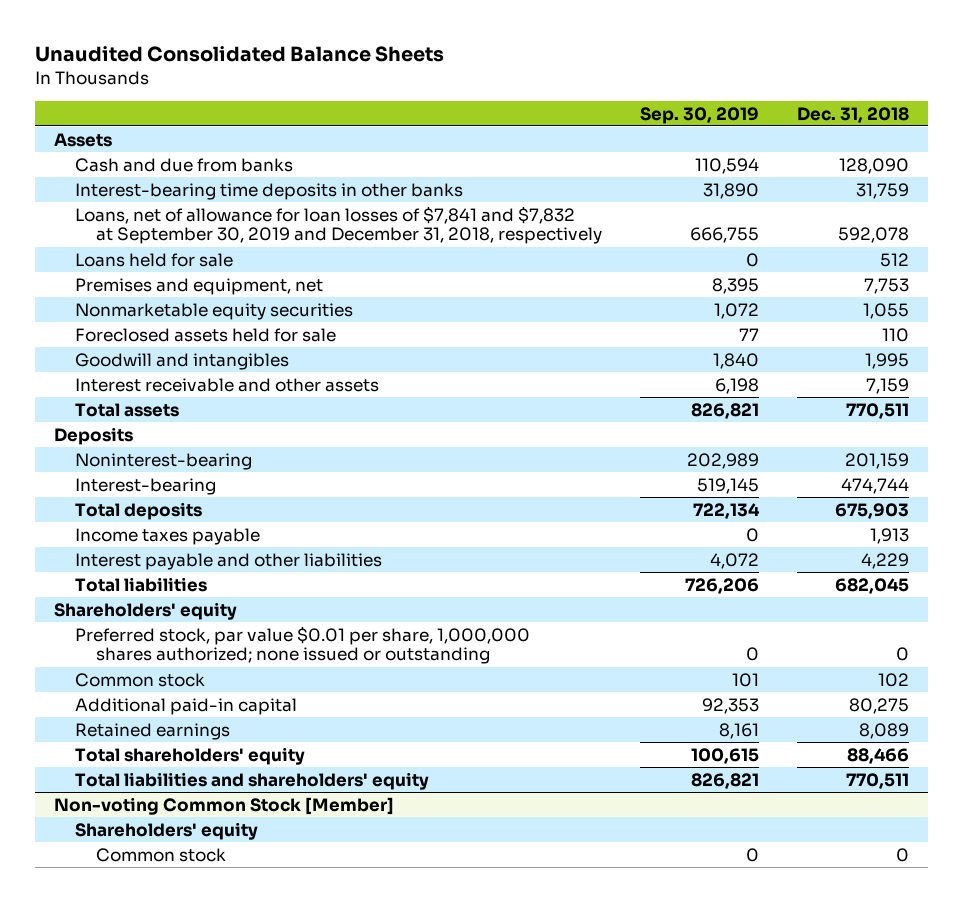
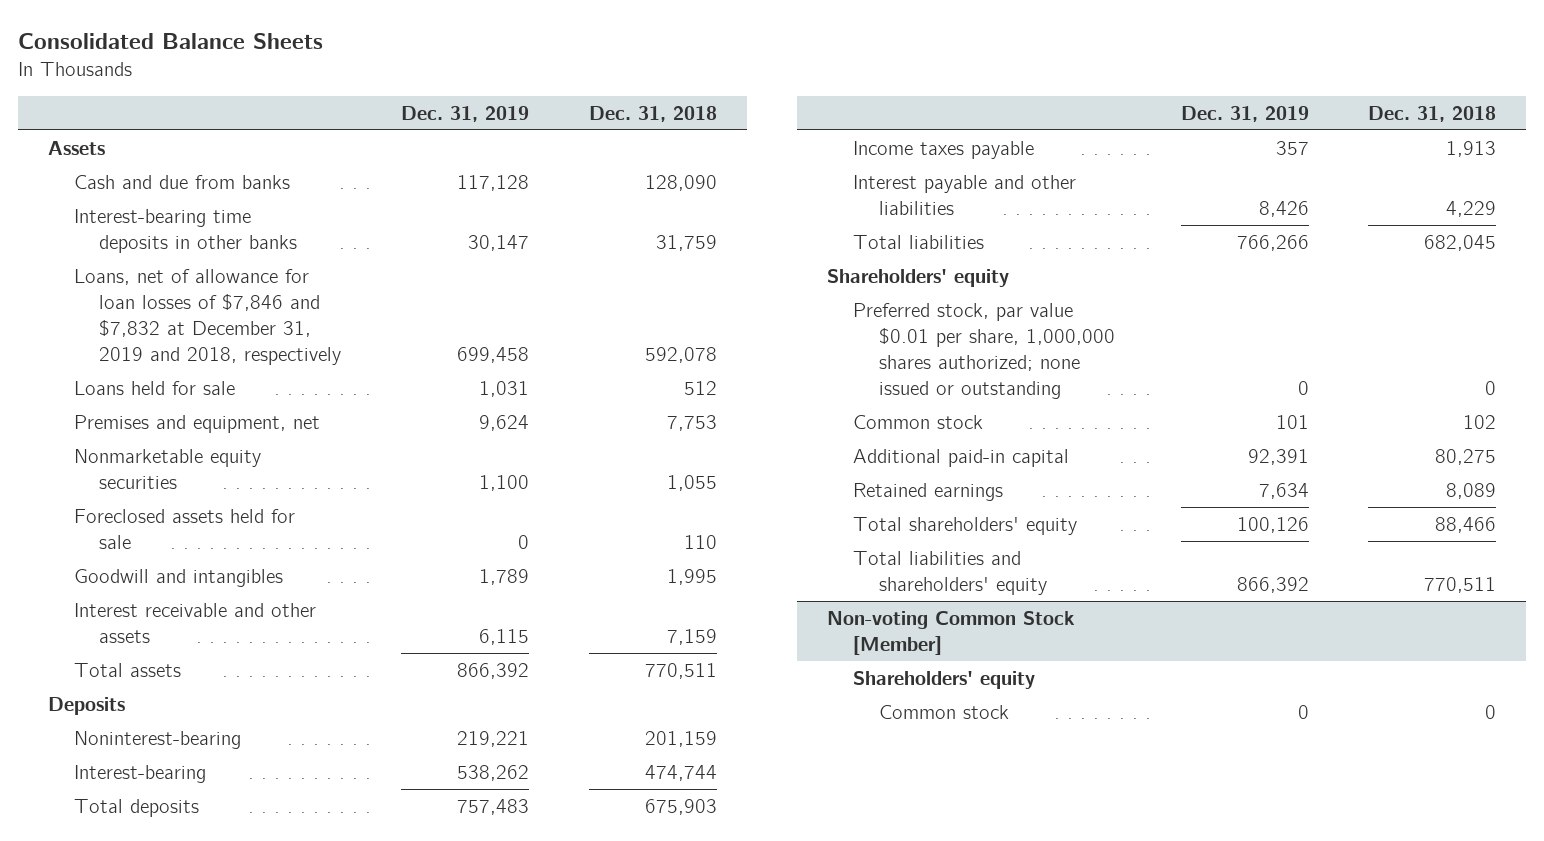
[34,46,444,63] Unaudited Consolidated Balance Sheets -> [17,32,323,49] Consolidated Balance Sheets
[640,106,760,124] Sep. 30, 2019 -> none
none -> [401,105,530,122] Dec. 31, 2019
[75,205,603,245] Loans, net of allowance for loan losses of $7,841 and $7,832 at September 30, 2019 and December 31, 2018, respectively -> [73,268,342,365] Loans, net of allowance for loan losses of $7,846 and $7,832 at December 31, 2019 and 2018, respectively

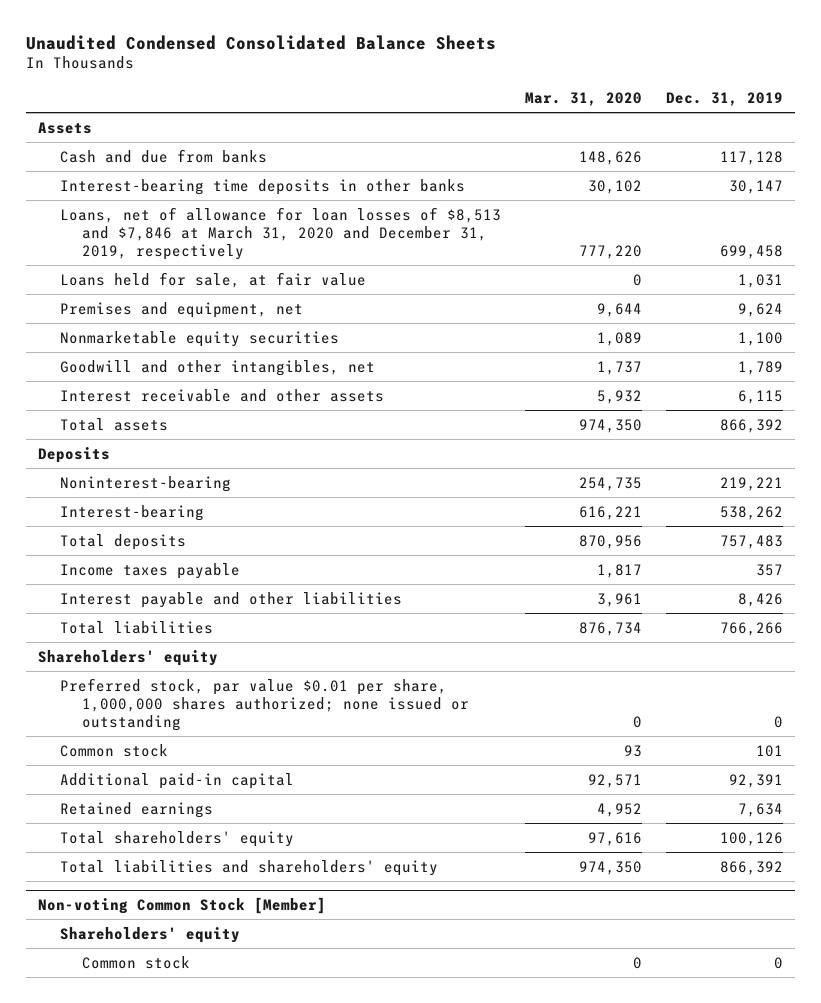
[17,32,323,49] Consolidated Balance Sheets -> [25,34,496,50] Unaudited Condensed Consolidated Balance Sheets
[589,105,718,122] Dec. 31, 2018 -> none
none -> [524,91,642,106] Mar. 31, 2020
[73,268,342,365] Loans, net of allowance for loan losses of $7,846 and $7,832 at December 31, 2019 and 2018, respectively -> [59,206,501,260] Loans, net of allowance for loan losses of $8,513 and $7,846 at March 31, 2020 and December 31, 2019, respectively
[73,380,235,395] Loans held for sale -> [59,271,366,288] Loans held for sale, at fair value
[73,508,295,549] Foreclosed assets held for sale -> none
[73,568,283,587] Goodwill and intangibles -> [59,359,375,376] Goodwill and other intangibles, net

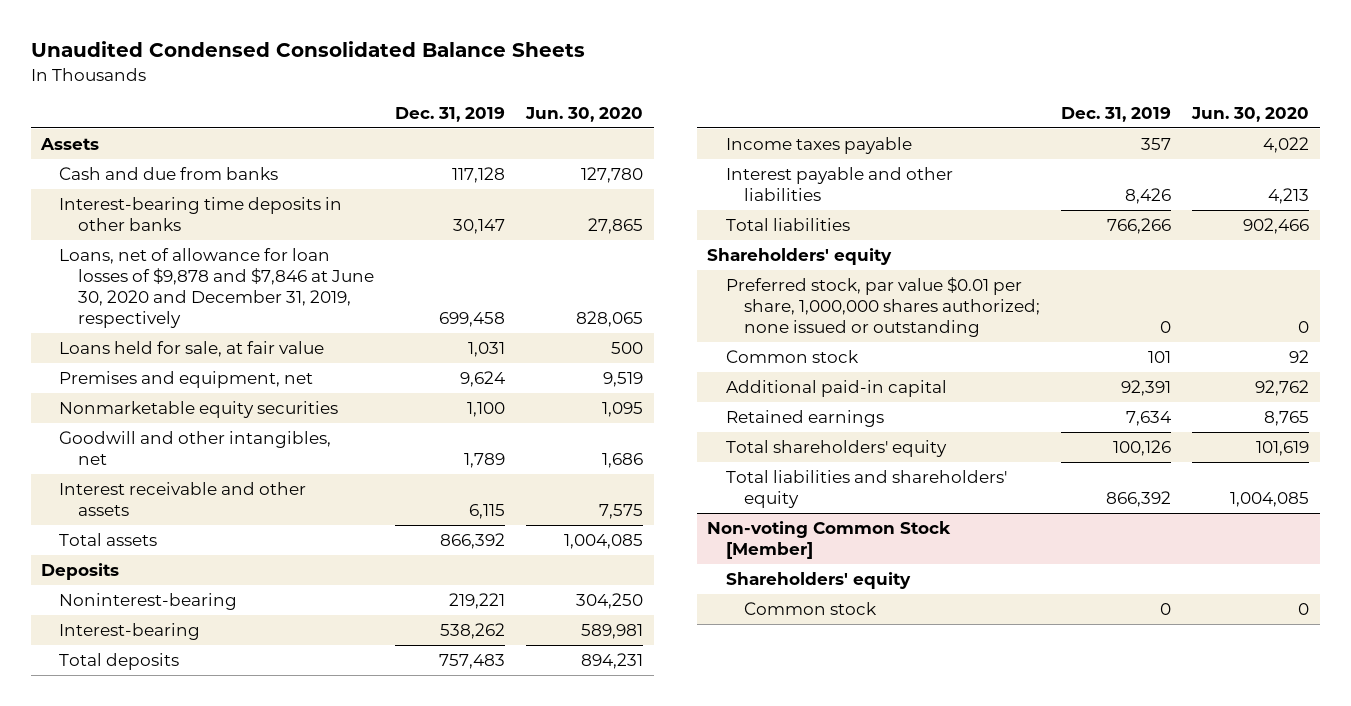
[524,91,642,106] Mar. 31, 2020 -> none
none -> [525,106,644,122] Jun. 30, 2020
[59,206,501,260] Loans, net of allowance for loan losses of $8,513 and $7,846 at March 31, 2020 and December 31, 2019, respectively -> [59,247,374,328] Loans, net of allowance for loan losses of $9,878 and $7,846 at June 30, 2020 and December 31, 2019, respectively

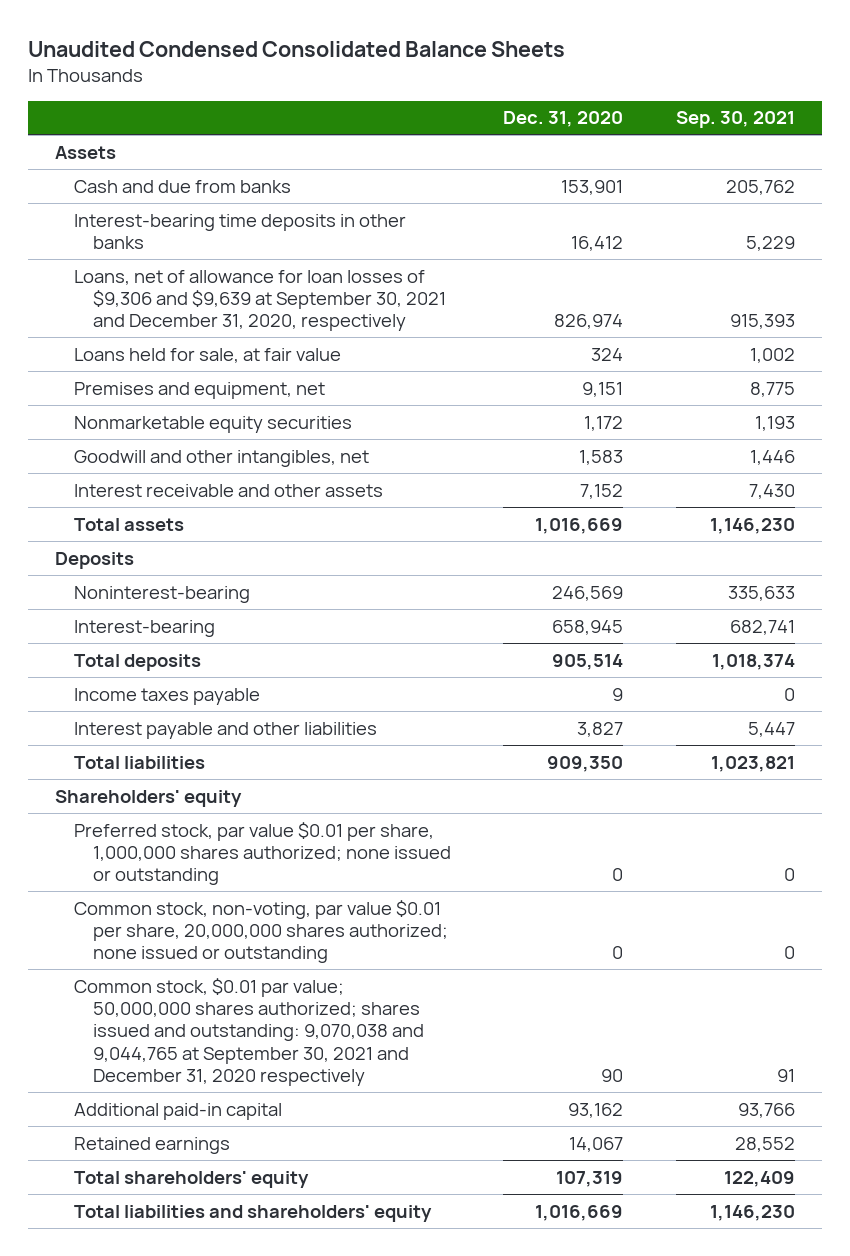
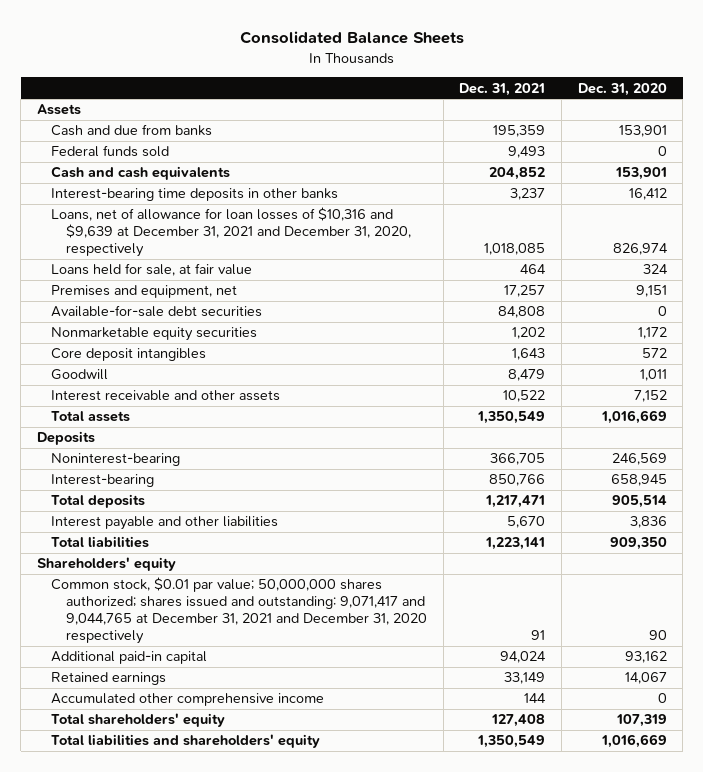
[28,41,566,58] Unaudited Condensed Consolidated Balance Sheets -> [239,31,464,45] Consolidated Balance Sheets
[676,111,796,129] Sep. 30, 2021 -> none
none -> [459,82,546,96] Dec. 31, 2021
none -> [51,145,170,158] Federal funds sold
none -> [51,166,231,181] Cash and cash equivalents
[73,269,446,332] Loans, net of allowance for loan losses of $9,306 and $9,639 at September 30, 2021 and December 31, 2020, respectively -> [51,207,412,258] Loans, net of allowance for loan losses of $10,316 and $9,639 at December 31, 2021 and December 31, 2020, respectively
none -> [51,305,263,318] Available-for-sale debt securities
[73,449,369,467] Goodwill and other intangibles, net -> none
none -> [51,348,207,362] Core deposit intangibles
none -> [51,369,109,381] Goodwill
[73,687,260,705] Income taxes payable -> none
[577,721,624,737] 3,827 -> [629,516,667,529] 3,836
[73,821,451,886] Preferred stock, par value $0.01 per share, 1,000,000 shares authorized; none issued or outstanding -> none
[73,899,448,964] Common stock, non-voting, par value $0.01 per share, 20,000,000 shares authorized; none issued or outstanding -> none
[73,977,424,1086] Common stock, $0.01 par value; 50,000,000 shares authorized; shares issued and outstanding: 9,070,038 and 9,044,765 at September 30, 2021 and December 31, 2020 respectively -> [51,577,428,644] Common stock, $0.01 par value; 50,000,000 shares authorized; shares issued and outstanding: 9,071,417 and 9,044,765 at December 31, 2021 and December 31, 2020 respectively
none -> [51,693,325,707] Accumulated other comprehensive income

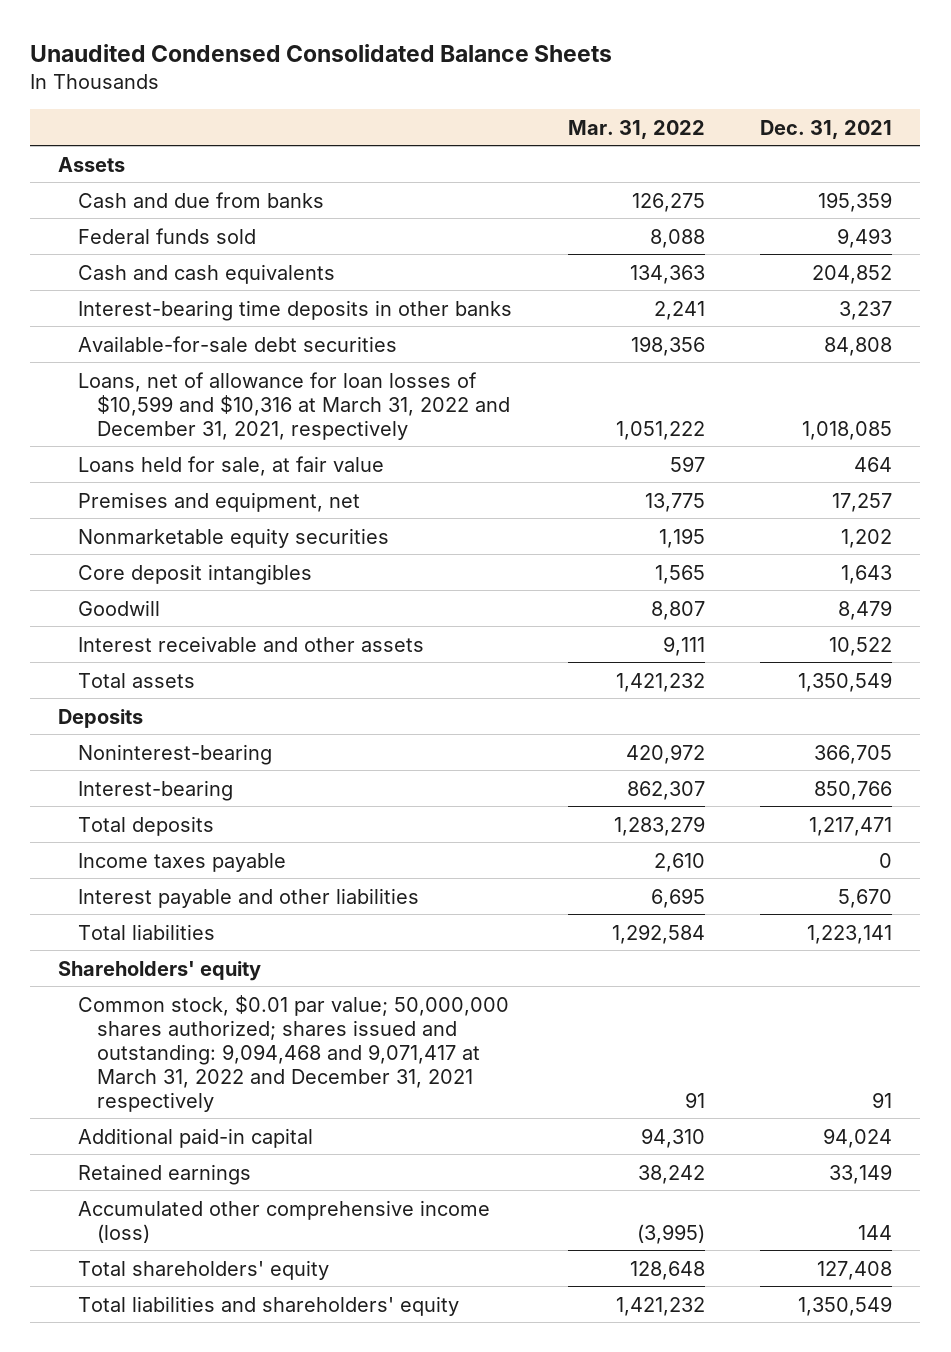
[239,31,464,45] Consolidated Balance Sheets -> [30,43,613,62] Unaudited Condensed Consolidated Balance Sheets
[577,82,667,96] Dec. 31, 2020 -> none
none -> [567,119,705,139] Mar. 31, 2022
[51,305,263,318] Available-for-sale debt securities -> [77,335,397,352] Available-for-sale debt securities
[51,207,412,258] Loans, net of allowance for loan losses of $10,316 and $9,639 at December 31, 2021 and December 31, 2020, respectively -> [77,371,510,440] Loans, net of allowance for loan losses of $10,599 and $10,316 at March 31, 2022 and December 31, 2021, respectively
none -> [77,852,286,872] Income taxes payable
[51,577,428,644] Common stock, $0.01 par value; 50,000,000 shares authorized; shares issued and outstanding: 9,071,417 and 9,044,765 at December 31, 2021 and December 31, 2020 respectively -> [77,994,509,1112] Common stock, $0.01 par value; 50,000,000 shares authorized; shares issued and outstanding: 9,094,468 and 9,071,417 at March 31, 2022 and December 31, 2021 respectively
[51,693,325,707] Accumulated other comprehensive income -> [77,1199,490,1243] Accumulated other comprehensive income (loss)

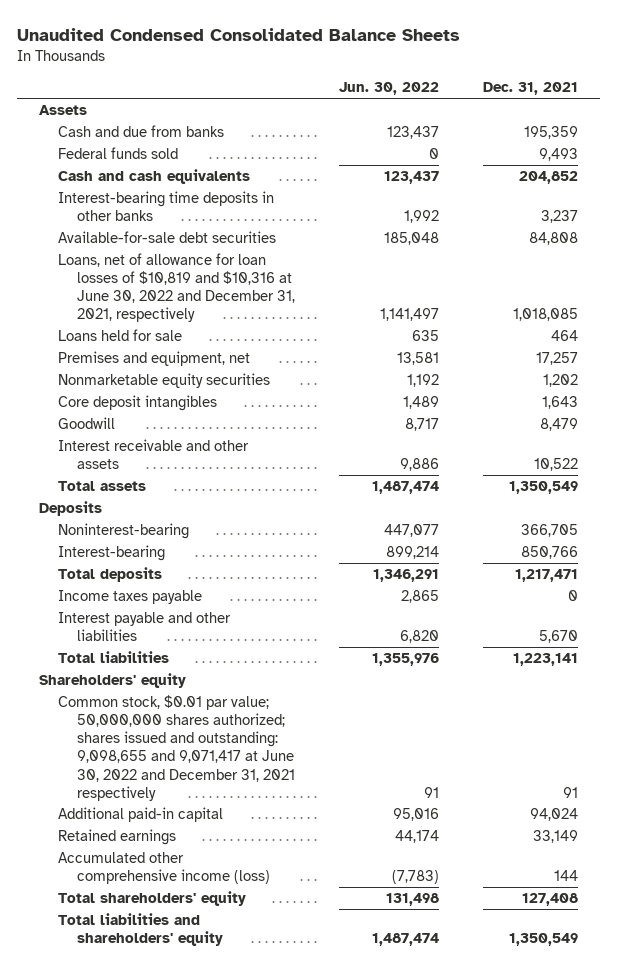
[567,119,705,139] Mar. 31, 2022 -> none
none -> [339,82,440,96] Jun. 30, 2022
[77,371,510,440] Loans, net of allowance for loan losses of $10,599 and $10,316 at March 31, 2022 and December 31, 2021, respectively -> [58,253,296,323] Loans, net of allowance for loan losses of $10,819 and $10,316 at June 30, 2022 and December 31, 2021, respectively
[77,455,384,476] Loans held for sale, at fair value -> [58,329,183,342] Loans held for sale
[77,994,509,1112] Common stock, $0.01 par value; 50,000,000 shares authorized; shares issued and outstanding: 9,094,468 and 9,071,417 at March 31, 2022 and December 31, 2021 respectively -> [58,695,296,801] Common stock, $0.01 par value; 50,000,000 shares authorized; shares issued and outstanding: 9,098,655 and 9,071,417 at June 30, 2022 and December 31, 2021 respectively

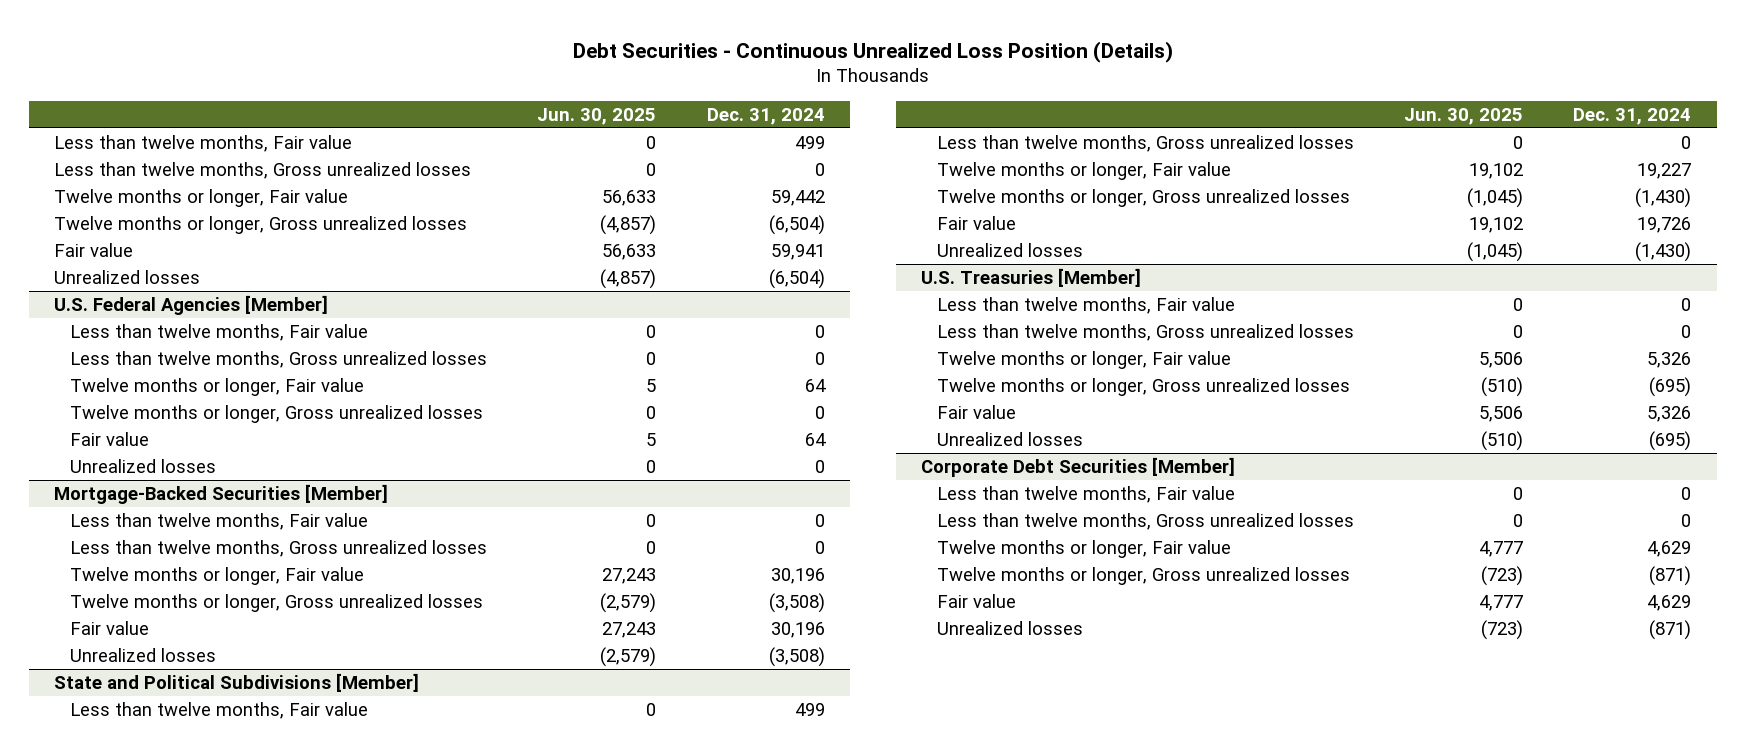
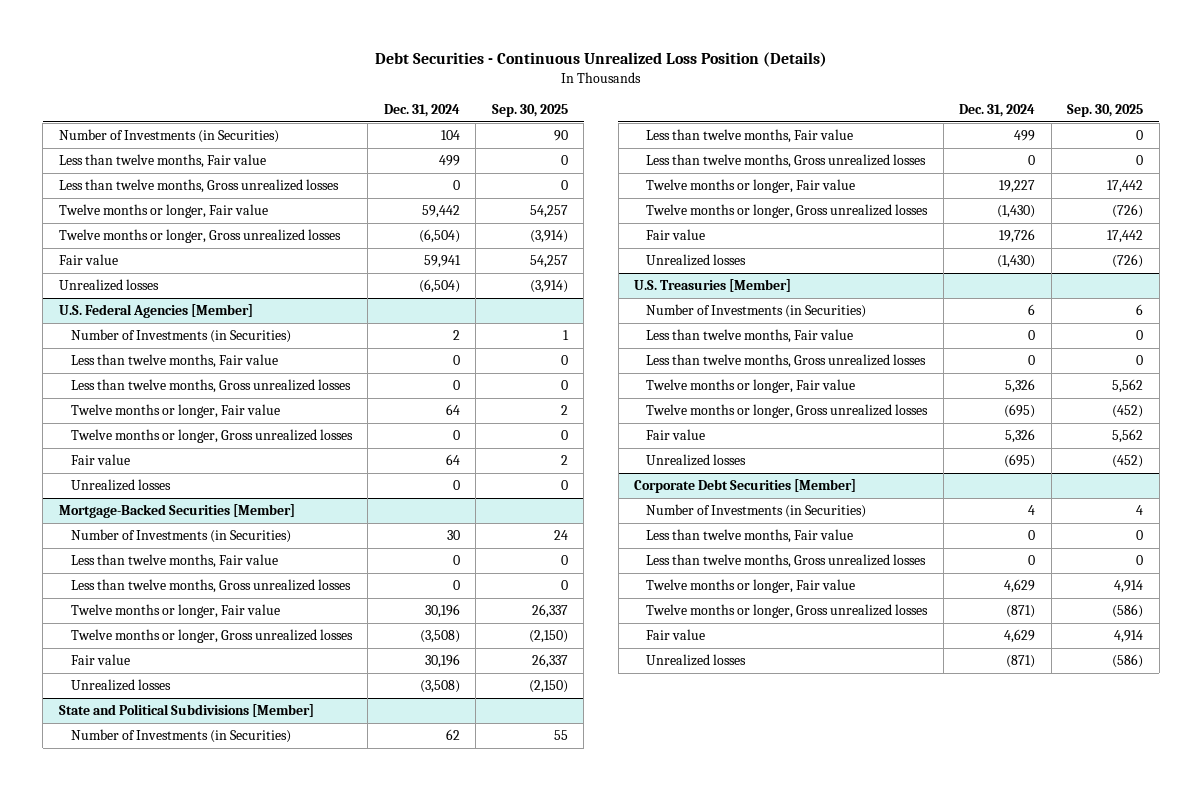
[537,107,657,125] Jun. 30, 2025 -> none
none -> [491,103,568,117] Sep. 30, 2025
none -> [58,129,279,144] Number of Investments (in Securities)
none -> [70,329,291,344] Number of Investments (in Securities)
none -> [70,529,291,544] Number of Investments (in Securities)
none -> [70,729,291,744] Number of Investments (in Securities)
none -> [646,304,867,319] Number of Investments (in Securities)
none -> [646,504,867,519] Number of Investments (in Securities)

